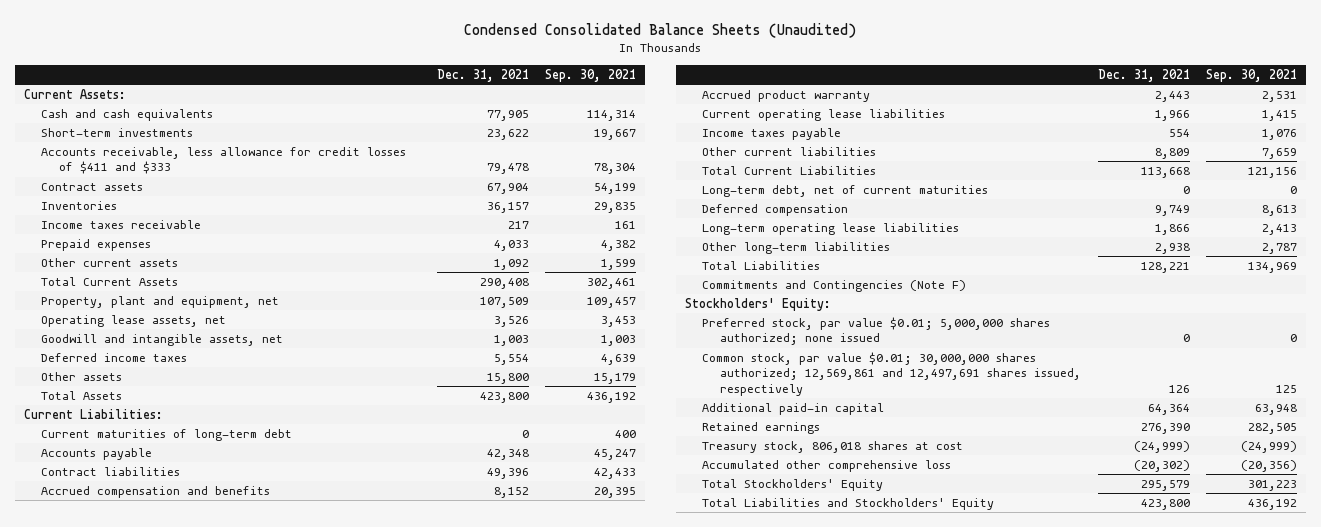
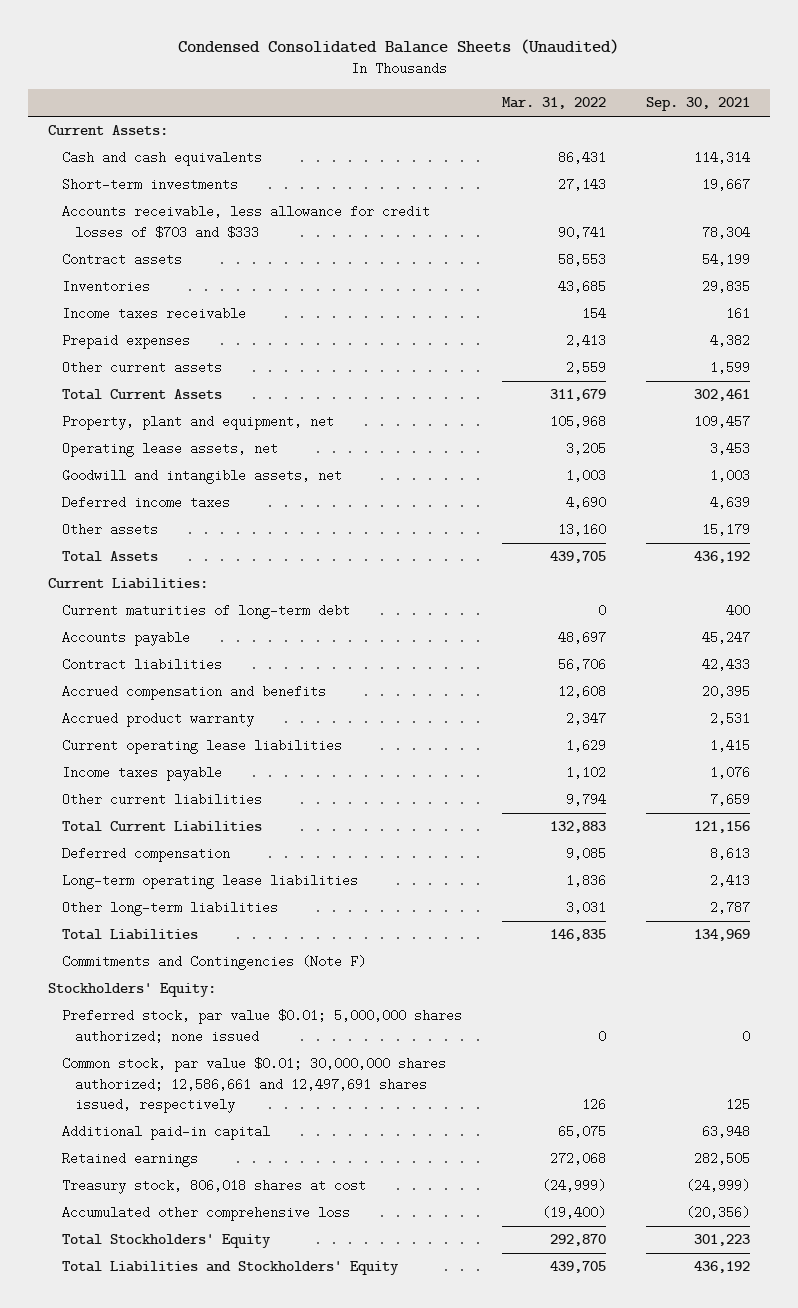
[436,68,529,82] Dec. 31, 2021 -> none
none -> [501,97,606,110] Mar. 31, 2022
[41,146,407,175] Accounts receivable, less allowance for credit losses of $411 and $333 -> [61,205,430,239] Accounts receivable, less allowance for credit losses of $703 and $333
[702,184,989,197] Long-term debt, net of current maturities -> none
[702,351,1082,396] Common stock, par value $0.01; 30,000,000 shares authorized; 12,569,861 and 12,497,691 shares issued, respectively -> [61,1057,446,1113] Common stock, par value $0.01; 30,000,000 shares authorized; 12,586,661 and 12,497,691 shares issued, respectively

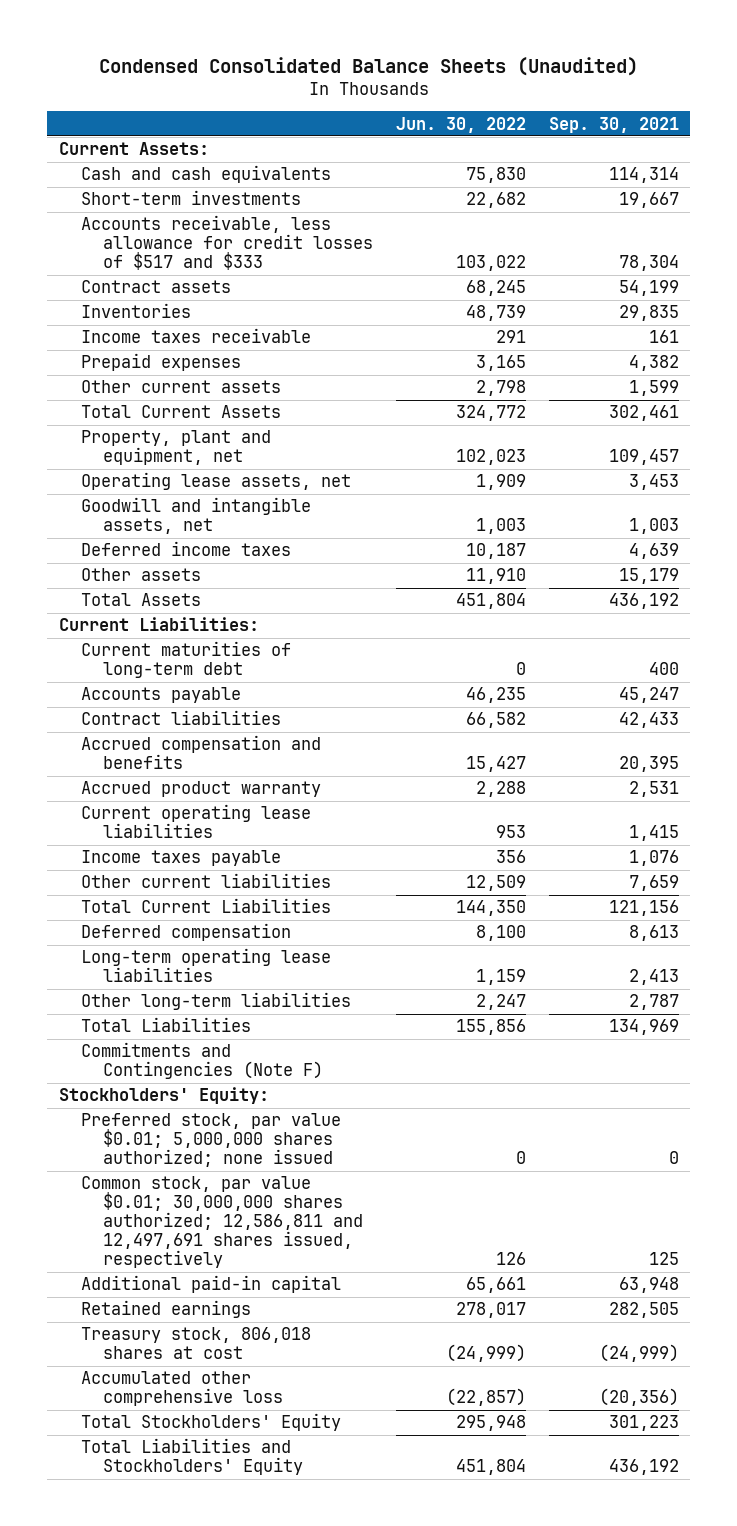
[501,97,606,110] Mar. 31, 2022 -> none
none -> [395,116,526,133] Jun. 30, 2022
[61,205,430,239] Accounts receivable, less allowance for credit losses of $703 and $333 -> [80,215,373,271] Accounts receivable, less allowance for credit losses of $517 and $333
[61,1057,446,1113] Common stock, par value $0.01; 30,000,000 shares authorized; 12,586,661 and 12,497,691 shares issued, respectively -> [80,1176,363,1269] Common stock, par value $0.01; 30,000,000 shares authorized; 12,586,811 and 12,497,691 shares issued, respectively

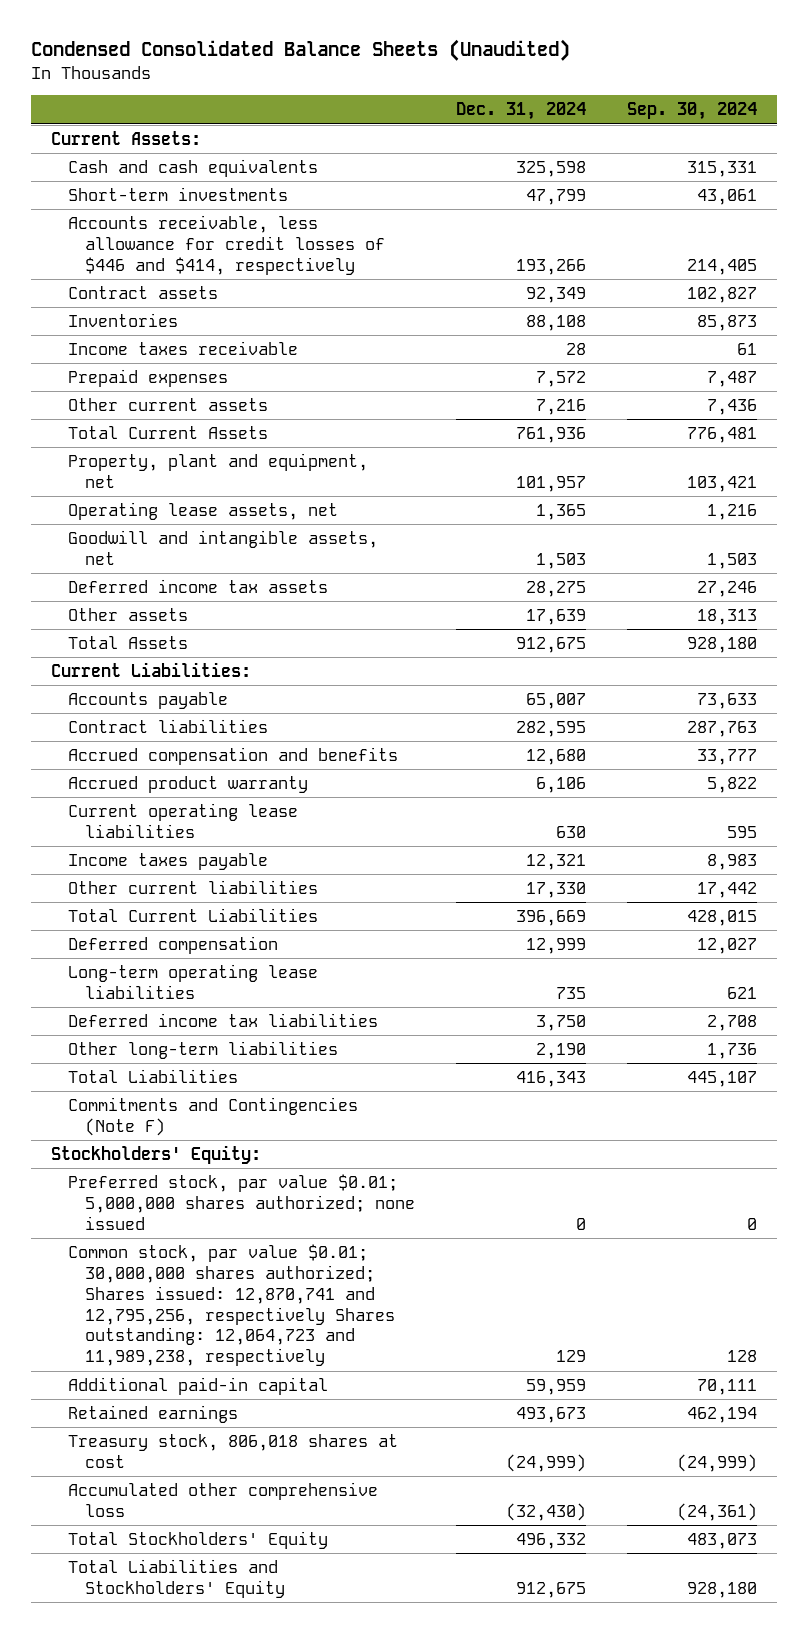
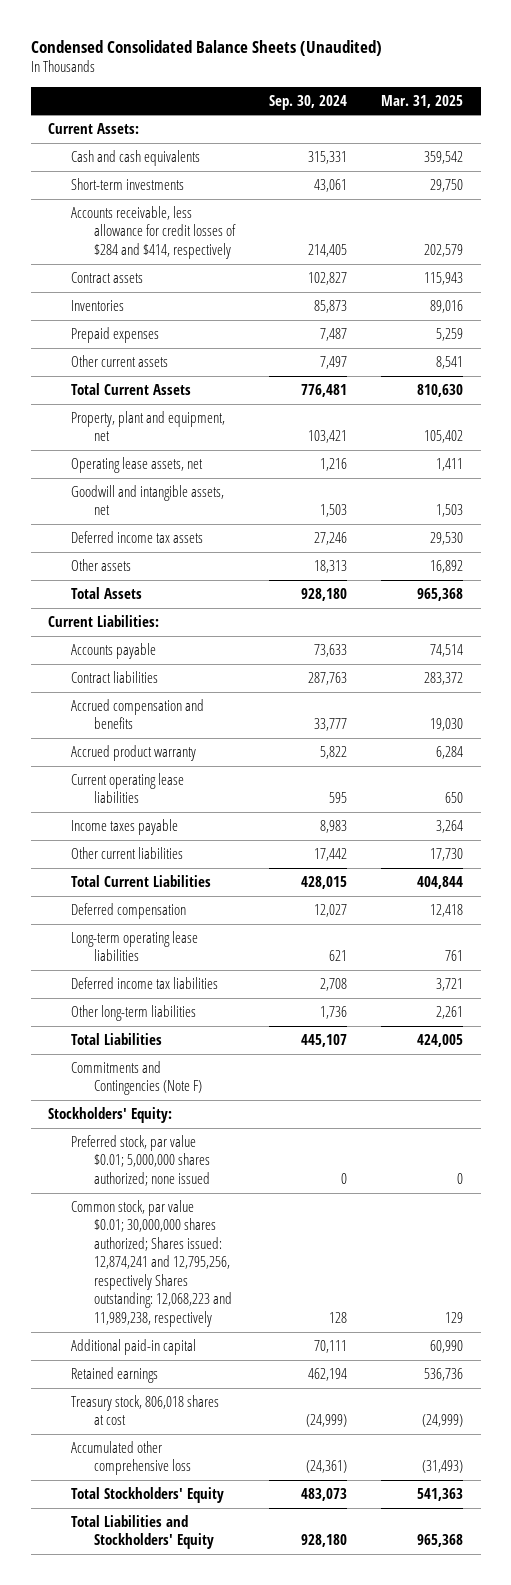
[455,102,586,121] Dec. 31, 2024 -> none
none -> [381,94,464,108] Mar. 31, 2025
[67,215,385,275] Accounts receivable, less allowance for credit losses of $446 and $414, respectively -> [70,205,236,259] Accounts receivable, less allowance for credit losses of $284 and $414, respectively
[67,341,298,356] Income taxes receivable -> none
[706,399,757,416] 7,436 -> [320,355,348,369] 7,497
[67,1244,395,1367] Common stock, par value $0.01; 30,000,000 shares authorized; Shares issued: 12,870,741 and 12,795,256, respectively Shares outstanding: 12,064,723 and 11,989,238, respectively -> [70,1199,232,1328] Common stock, par value $0.01; 30,000,000 shares authorized; Shares issued: 12,874,241 and 12,795,256, respectively Shares outstanding: 12,068,223 and 11,989,238, respectively

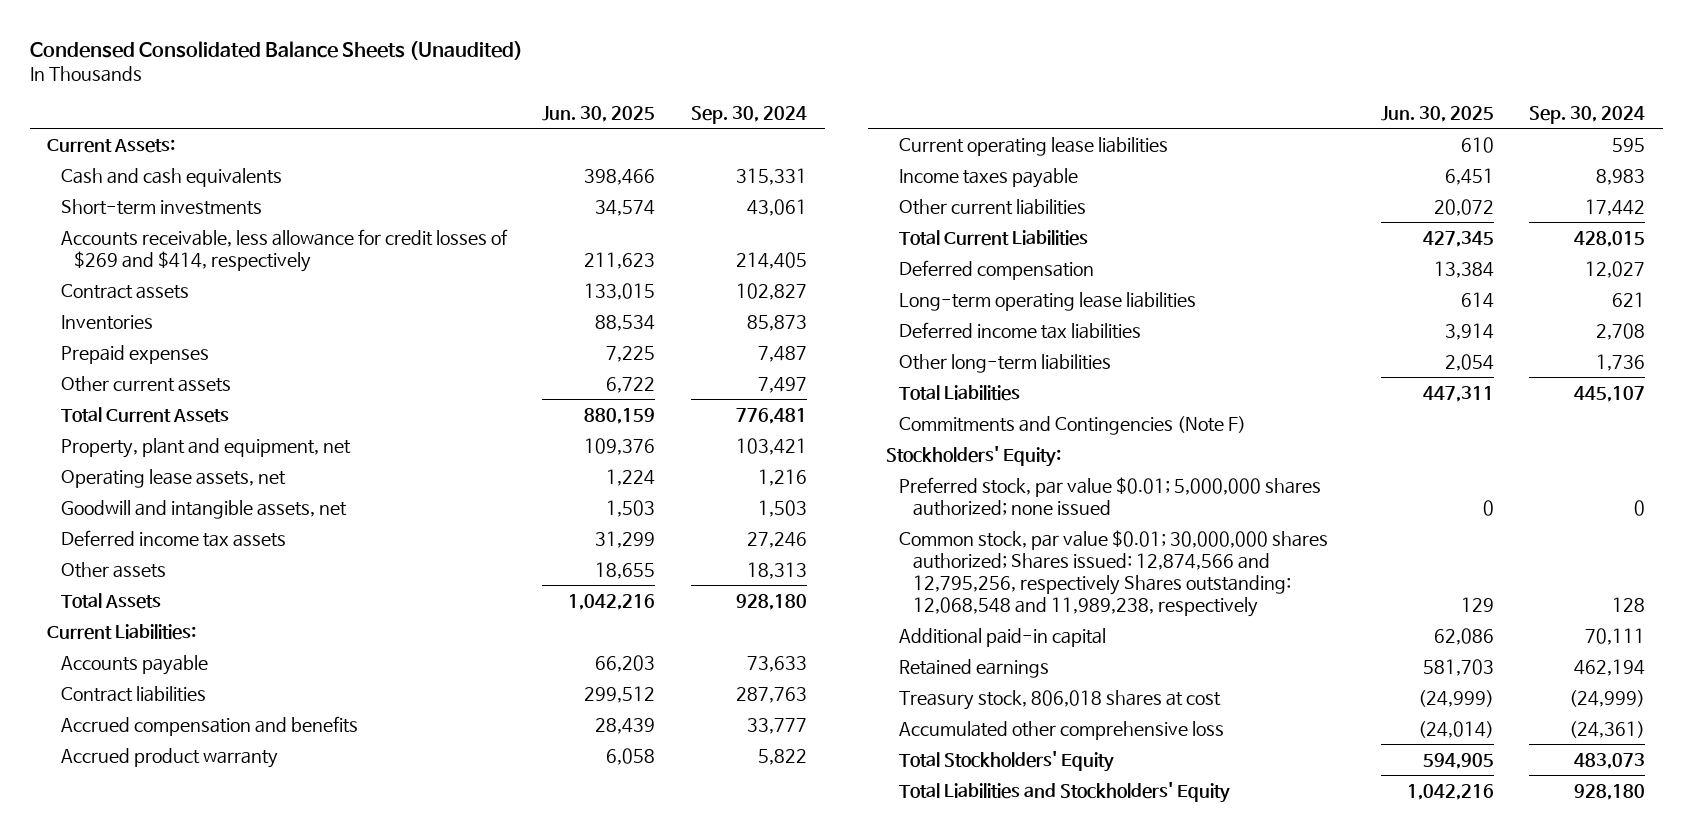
[381,94,464,108] Mar. 31, 2025 -> none
none -> [542,105,656,122] Jun. 30, 2025
[70,205,236,259] Accounts receivable, less allowance for credit losses of $284 and $414, respectively -> [60,228,508,272] Accounts receivable, less allowance for credit losses of $269 and $414, respectively
[70,1199,232,1328] Common stock, par value $0.01; 30,000,000 shares authorized; Shares issued: 12,874,241 and 12,795,256, respectively Shares outstanding: 12,068,223 and 11,989,238, respectively -> [899,529,1329,618] Common stock, par value $0.01; 30,000,000 shares authorized; Shares issued: 12,874,566 and 12,795,256, respectively Shares outstanding: 12,068,548 and 11,989,238, respectively

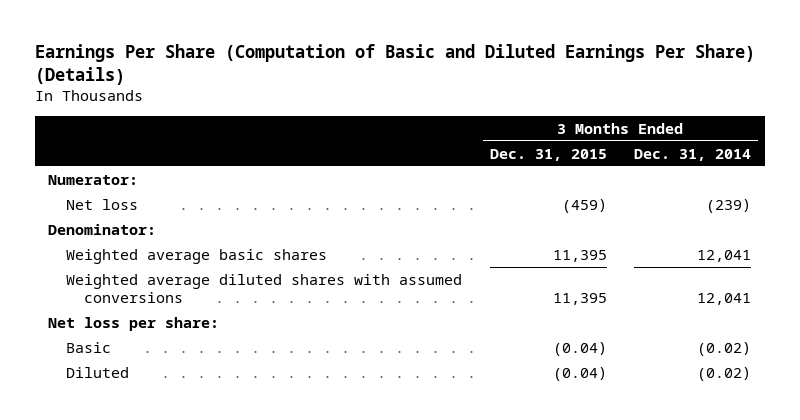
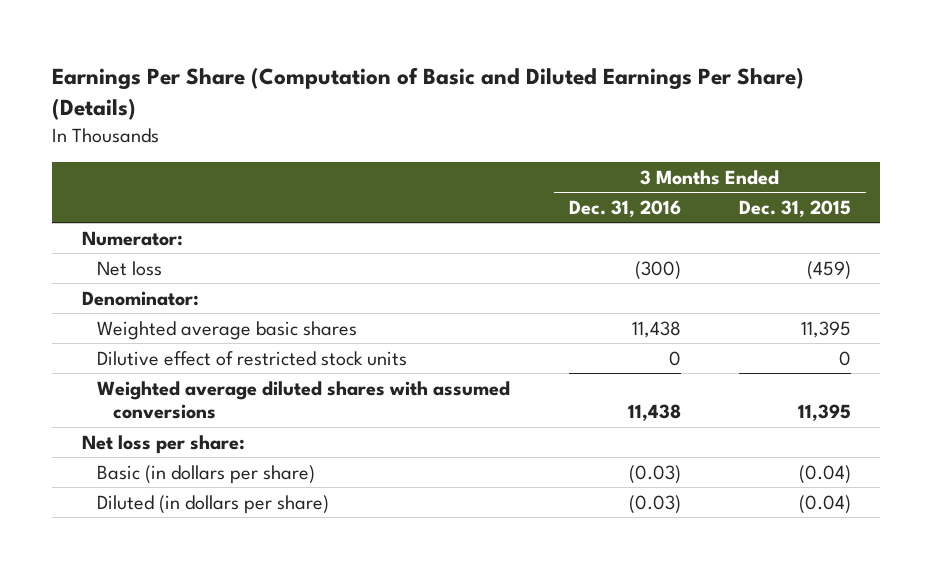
[634,148,752,161] Dec. 31, 2014 -> none
none -> [568,199,681,217] Dec. 31, 2016
none -> [97,350,408,366] Dilutive effect of restricted stock units
[66,341,112,353] Basic -> [97,464,316,484] Basic (in dollars per share)
[66,366,130,378] Diluted -> [97,494,330,514] Diluted (in dollars per share)

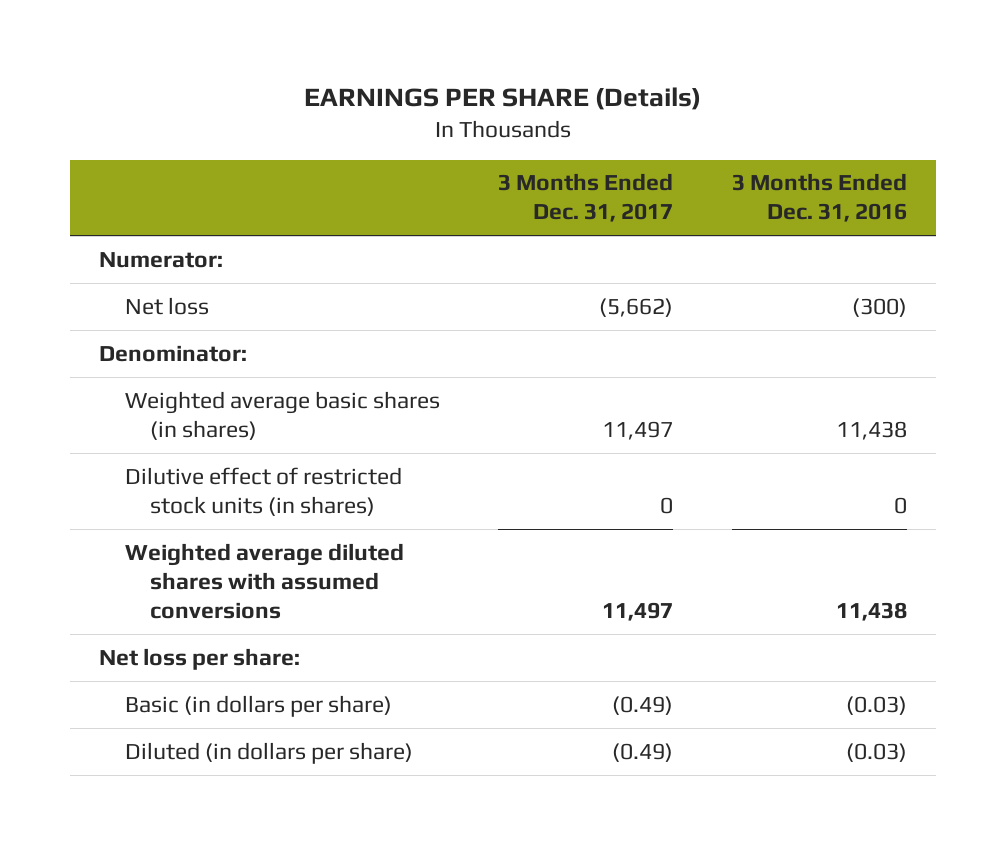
[52,66,805,120] Earnings Per Share (Computation of Basic and Diluted Earnings Per Share) (Details) -> [304,86,702,110] EARNINGS PER SHARE (Details)
[739,199,852,217] Dec. 31, 2015 -> none
none -> [498,173,674,223] 3 Months Ended Dec. 31, 2017
[97,320,358,340] Weighted average basic shares -> [124,390,440,440] Weighted average basic shares (in shares)
[97,350,408,366] Dilutive effect of restricted stock units -> [124,466,402,516] Dilutive effect of restricted stock units (in shares)

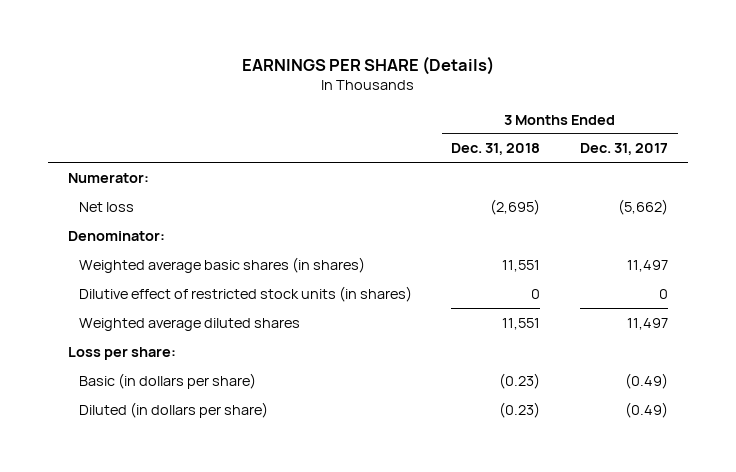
[731,173,907,223] 3 Months Ended Dec. 31, 2016 -> none
none -> [451,143,541,156] Dec. 31, 2018
[124,542,404,619] Weighted average diluted shares with assumed conversions -> [78,317,300,331] Weighted average diluted shares
[99,647,301,670] Net loss per share: -> [67,346,176,360] Loss per share:

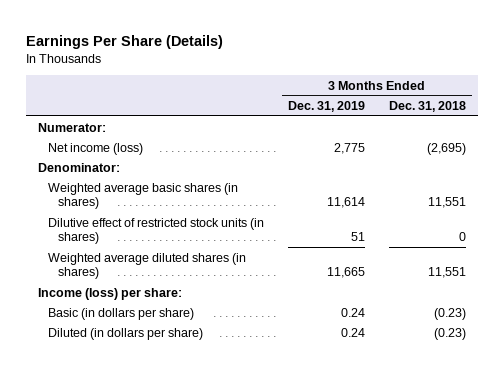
[241,55,494,75] EARNINGS PER SHARE (Details) -> [26,34,224,49] Earnings Per Share (Details)
[579,143,668,156] Dec. 31, 2017 -> none
none -> [287,101,365,113] Dec. 31, 2019
[78,201,134,212] Net loss -> [48,142,144,155] Net income (loss)
[78,317,300,331] Weighted average diluted shares -> [48,252,247,280] Weighted average diluted shares (in shares)
[67,346,176,360] Loss per share: -> [38,287,183,300] Income (loss) per share:

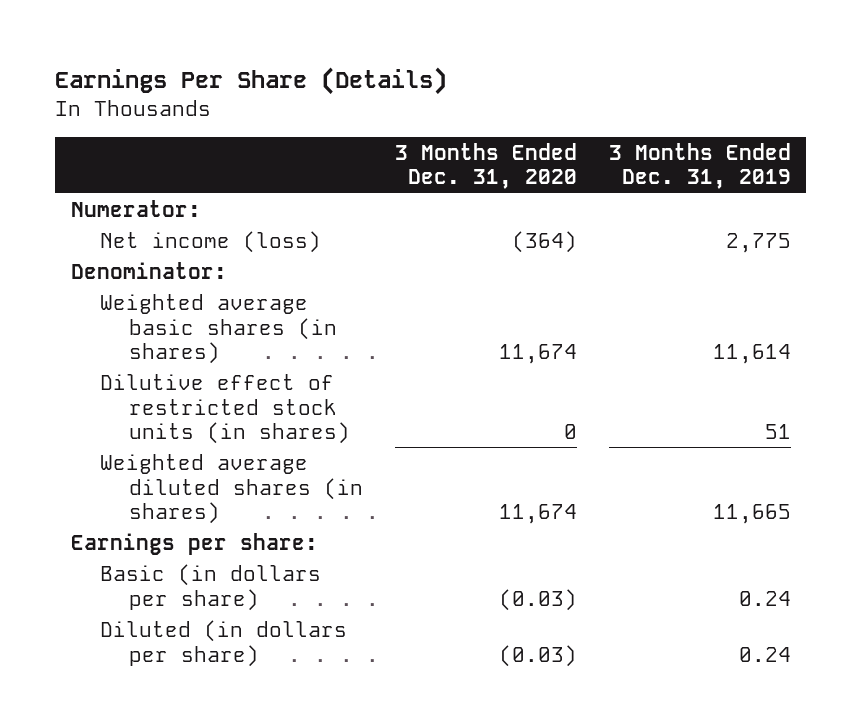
[388,101,466,113] Dec. 31, 2018 -> none
none -> [394,142,577,190] 3 Months Ended Dec. 31, 2020
[38,287,183,300] Income (loss) per share: -> [70,533,318,556] Earnings per share:

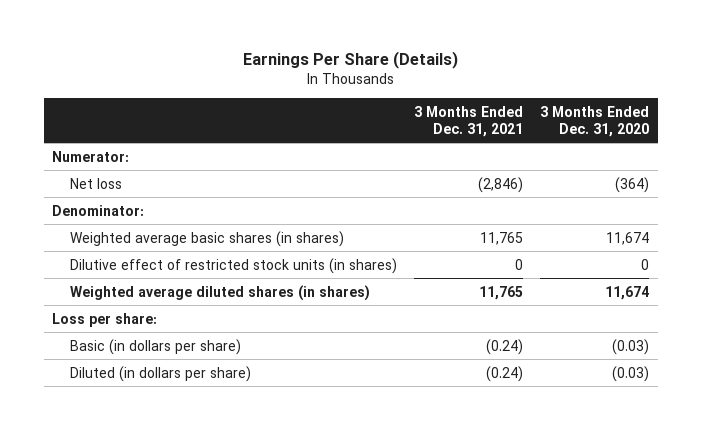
[608,142,791,190] 3 Months Ended Dec. 31, 2019 -> none
none -> [413,105,523,137] 3 Months Ended Dec. 31, 2021
[100,231,322,254] Net income (loss) -> [69,177,122,189] Net loss
[70,533,318,556] Earnings per share: -> [52,312,158,327] Loss per share:

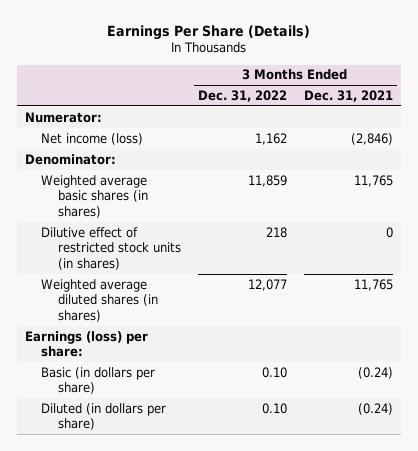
[540,105,650,137] 3 Months Ended Dec. 31, 2020 -> none
none -> [197,90,287,103] Dec. 31, 2022
[69,177,122,189] Net loss -> [41,132,144,145] Net income (loss)
[52,312,158,327] Loss per share: -> [25,330,149,358] Earnings (loss) per share:

